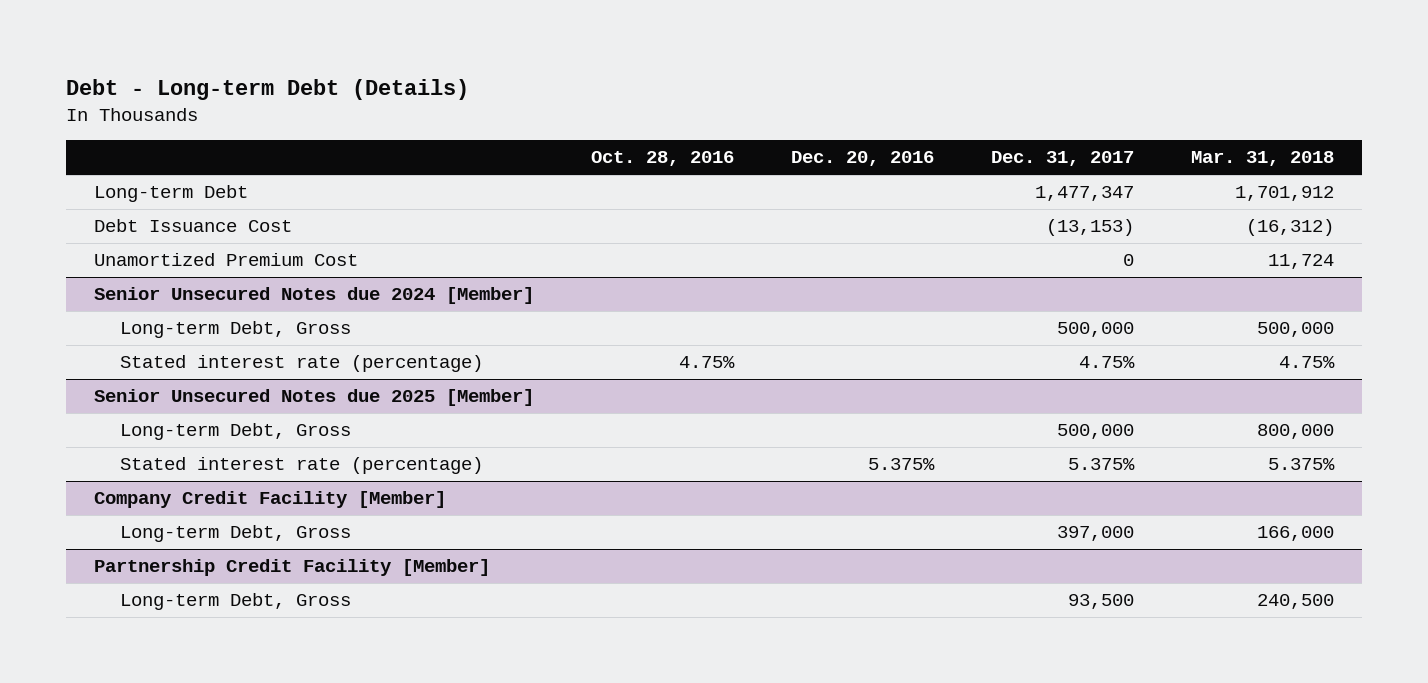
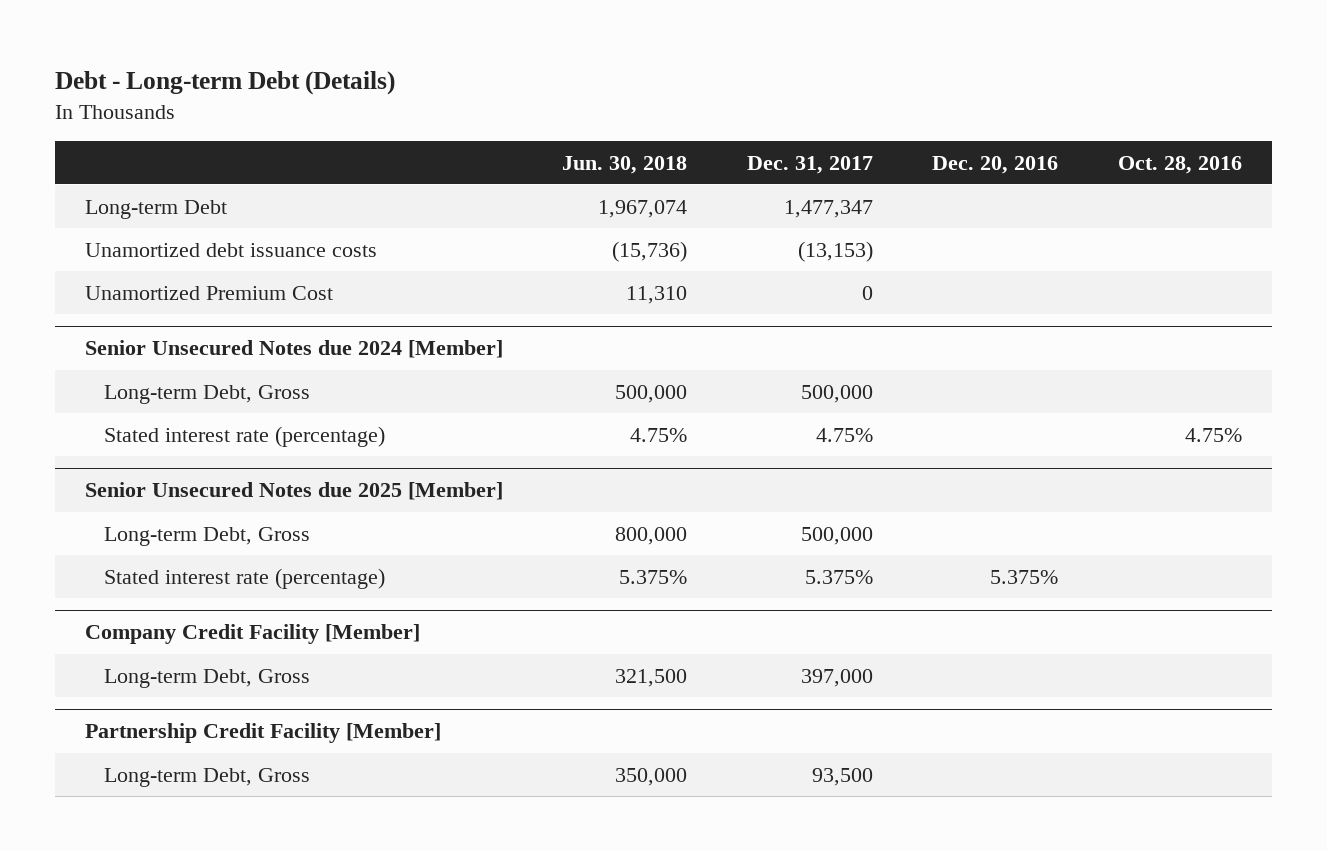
[1190,151,1334,167] Mar. 31, 2018 -> none
none -> [562,155,688,174] Jun. 30, 2018
[94,219,293,233] Debt Issuance Cost -> [85,242,378,257] Unamortized debt issuance costs

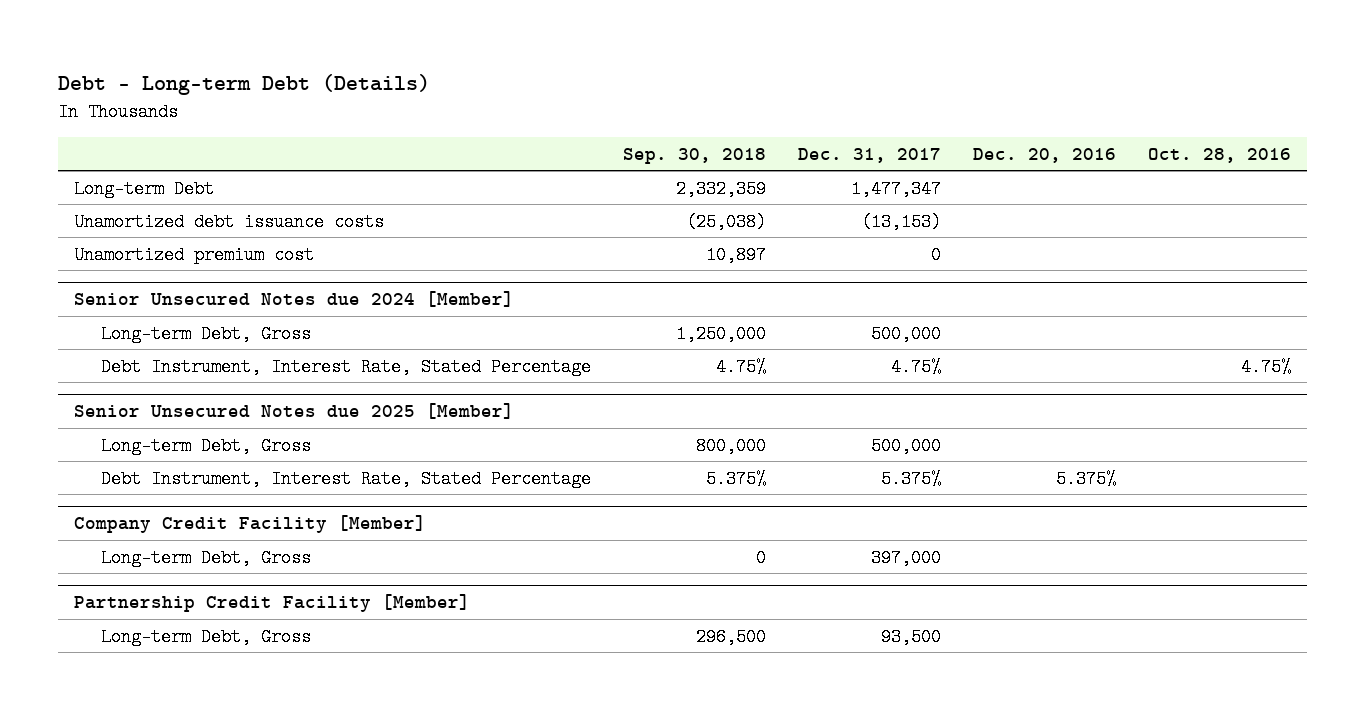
[562,155,688,174] Jun. 30, 2018 -> none
none -> [623,147,767,164] Sep. 30, 2018
[85,285,334,300] Unamortized Premium Cost -> [74,245,315,264] Unamortized premium cost
[103,425,385,447] Stated interest rate (percentage) -> [101,357,592,376] Debt Instrument, Interest Rate, Stated Percentage
[103,567,385,589] Stated interest rate (percentage) -> [101,469,592,488] Debt Instrument, Interest Rate, Stated Percentage

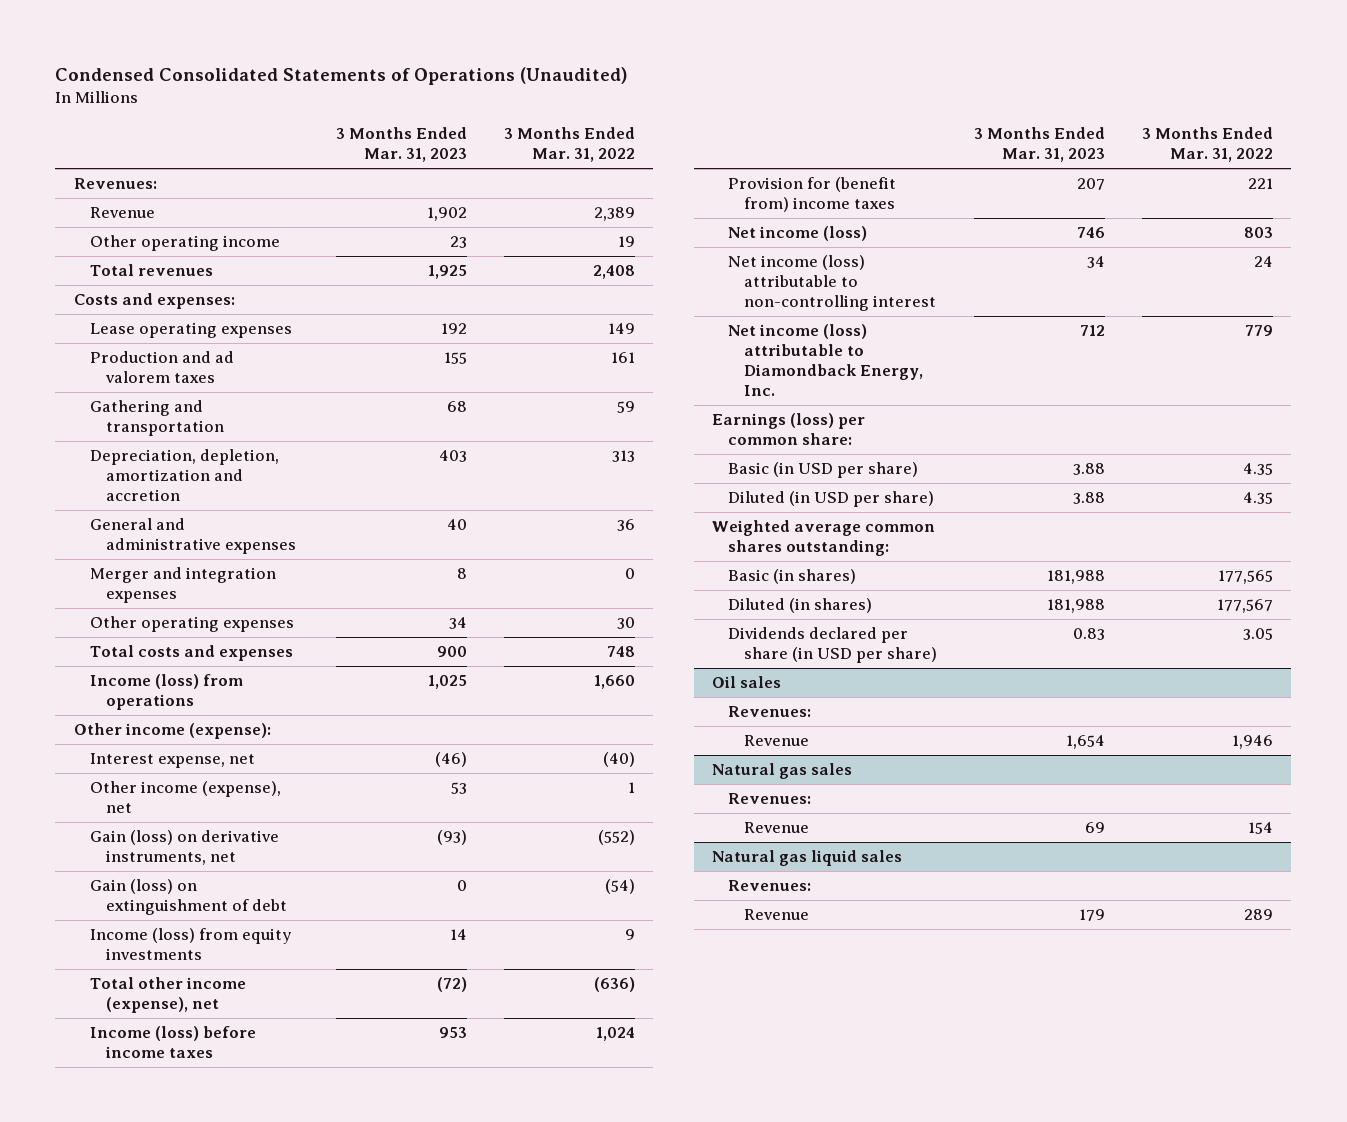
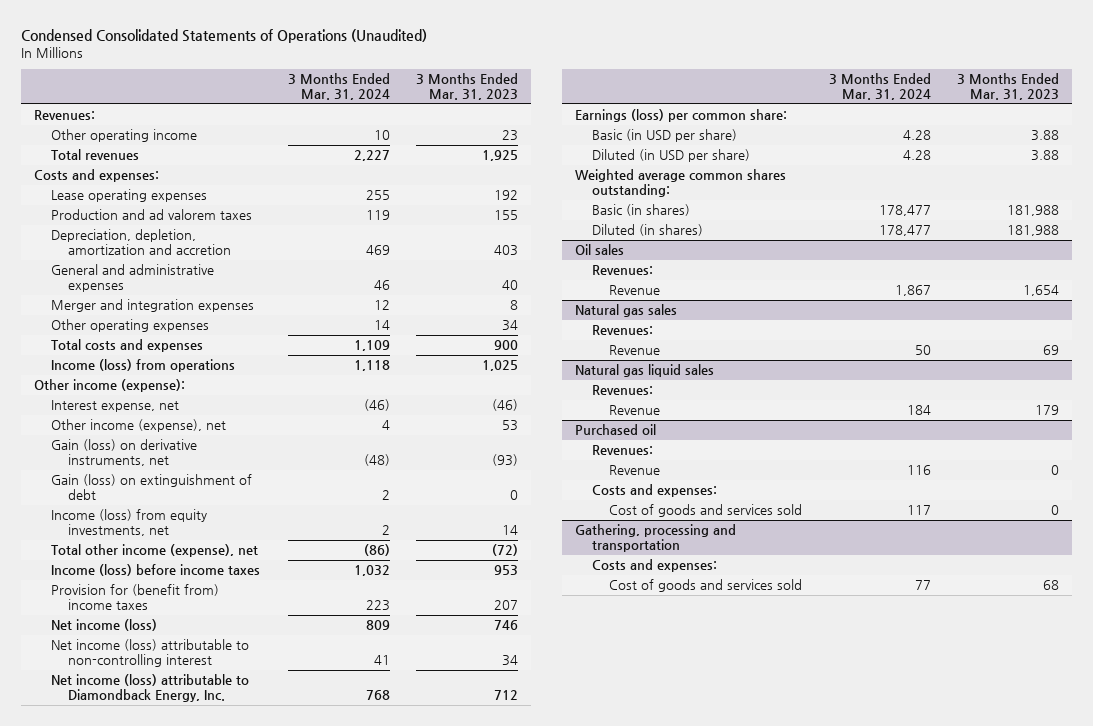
[503,127,635,163] 3 Months Ended Mar. 31, 2022 -> none
none -> [287,73,390,100] 3 Months Ended Mar. 31, 2024
[89,207,155,219] Revenue -> none
[89,400,225,437] Gathering and transportation -> none
[89,928,292,961] Income (loss) from equity investments -> [51,509,208,537] Income (loss) from equity investments, net
[728,627,938,664] Dividends declared per share (in USD per share) -> none
none -> [575,424,657,436] Purchased oil
none -> [592,445,654,456] Revenues:
none -> [609,465,661,476] Revenue
none -> [592,484,718,498] Costs and expenses:
none -> [609,504,803,518] Cost of goods and services sold
none -> [575,524,737,553] Gathering, processing and transportation
none -> [592,559,718,573] Costs and expenses:
none -> [609,579,803,593] Cost of goods and services sold

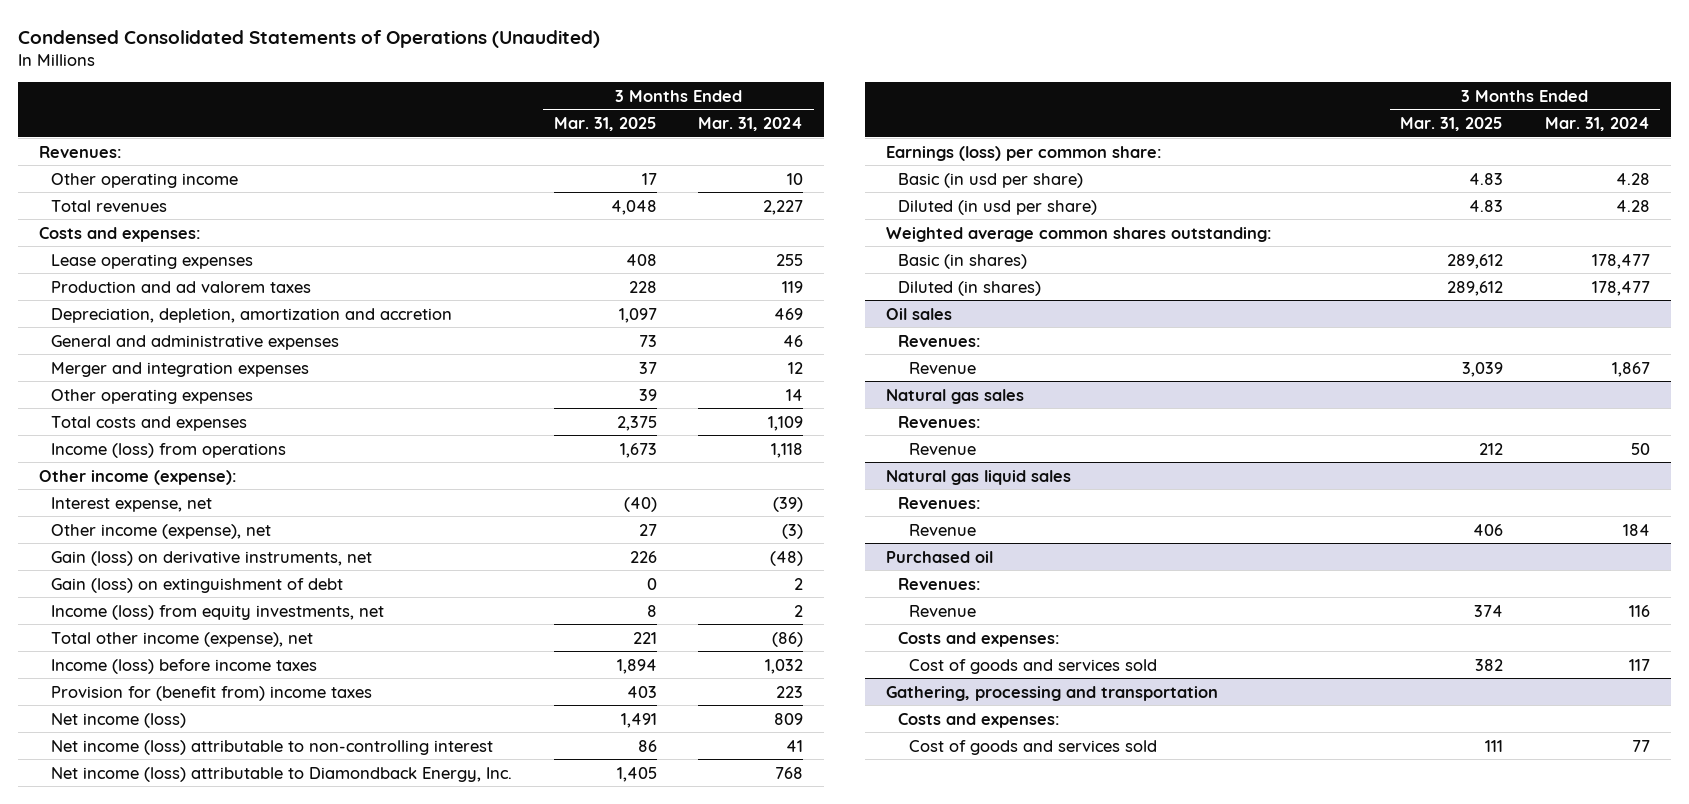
[416,73,519,100] 3 Months Ended Mar. 31, 2023 -> none
none -> [553,117,657,132] Mar. 31, 2025
[363,399,390,412] (46) -> [773,496,804,512] (39)
[381,420,390,431] 4 -> [782,523,804,539] (3)
[592,129,738,143] Basic (in USD per share) -> [897,172,1083,188] Basic (in usd per share)
[592,149,751,163] Diluted (in USD per share) -> [897,199,1097,215] Diluted (in usd per share)

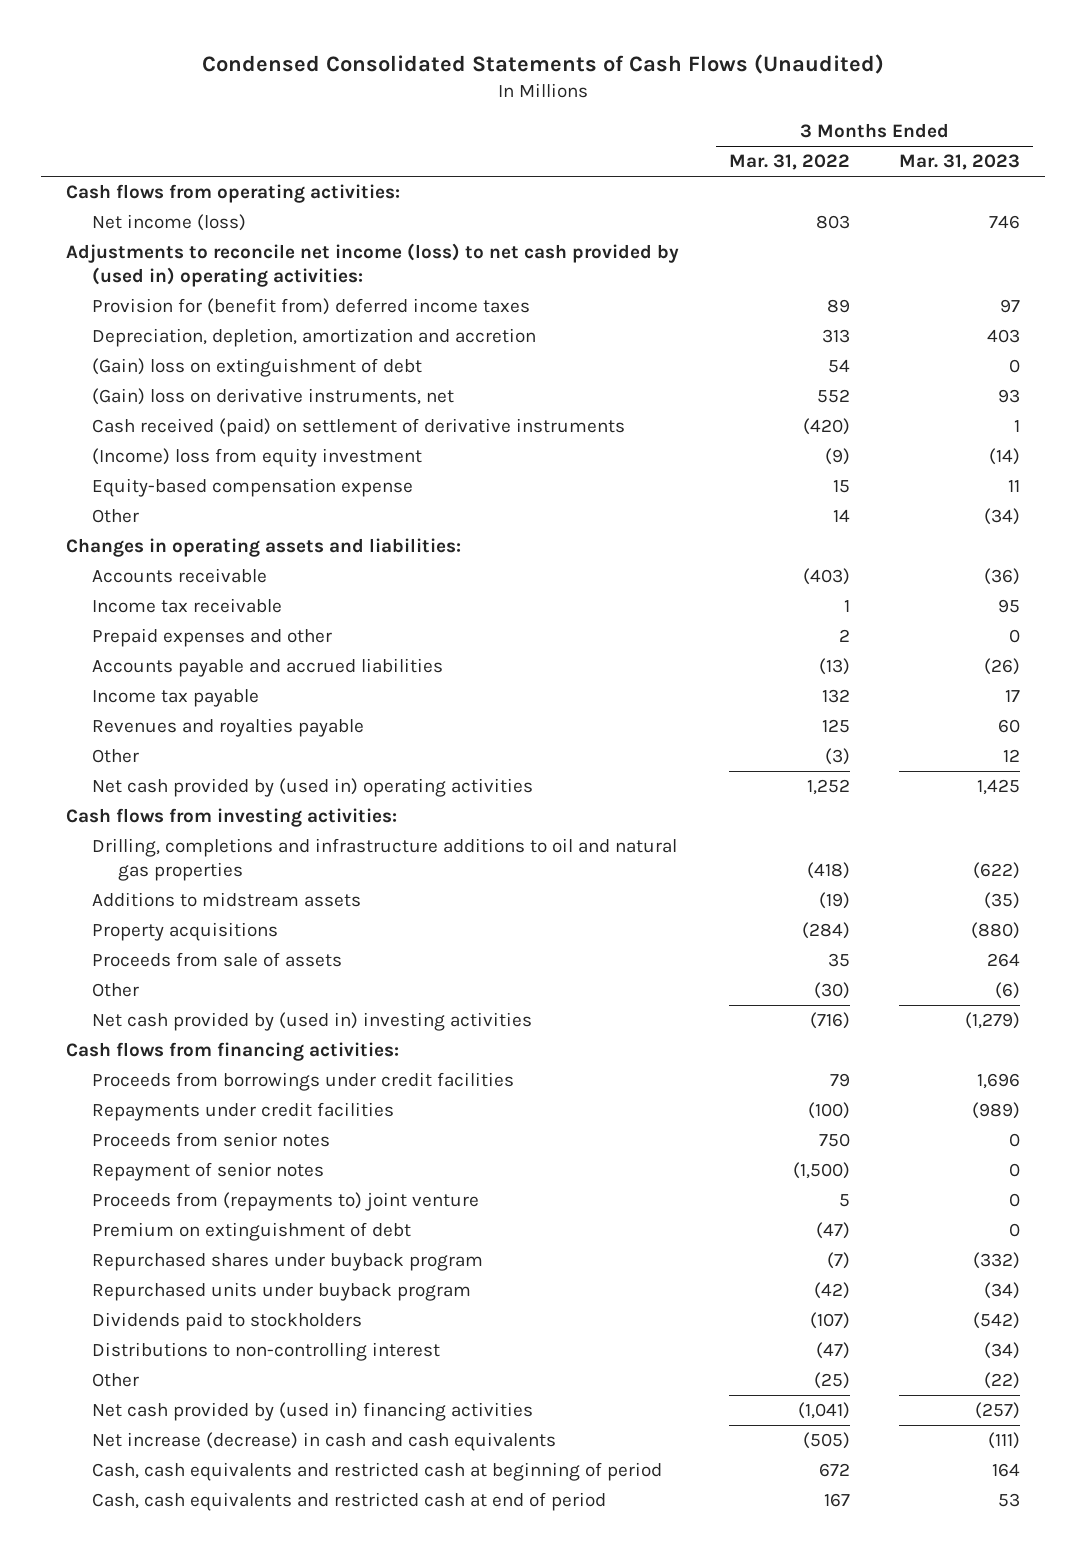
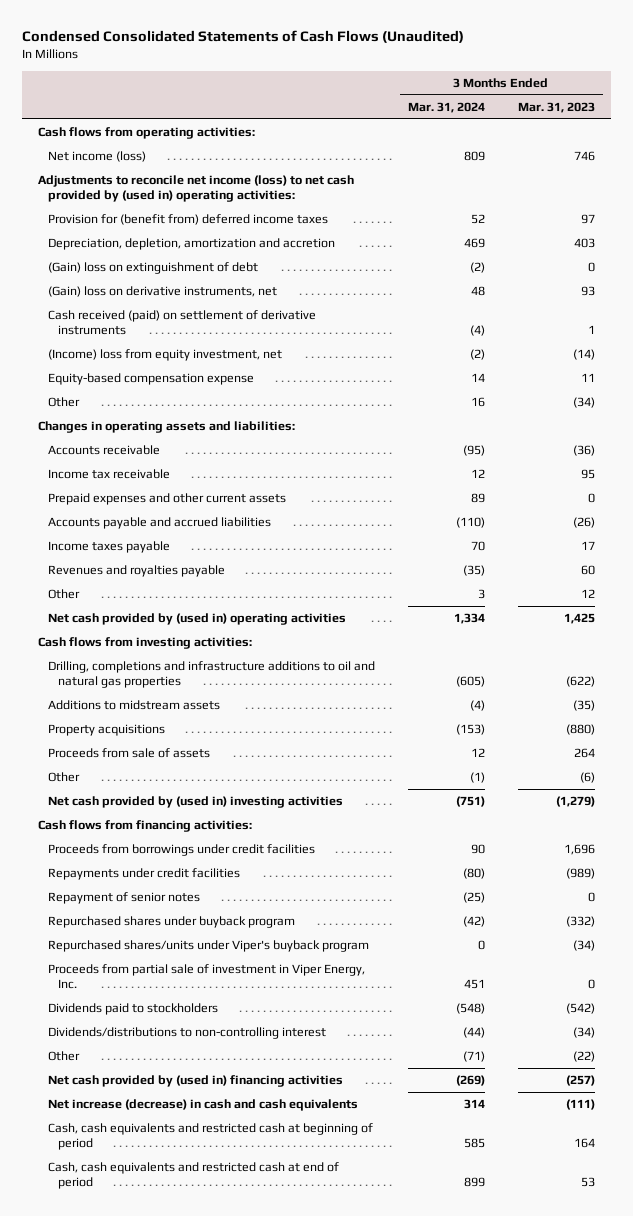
[728,154,850,171] Mar. 31, 2022 -> none
none -> [407,101,485,113] Mar. 31, 2024
[91,448,422,468] (Income) loss from equity investment -> [48,349,283,362] (Income) loss from equity investment, net
[91,628,332,648] Prepaid expenses and other -> [48,493,287,506] Prepaid expenses and other current assets
[91,689,259,708] Income tax payable -> [48,541,171,554] Income taxes payable
[91,1132,330,1148] Proceeds from senior notes -> none
[91,1192,479,1212] Proceeds from (repayments to) joint venture -> none
[91,1222,411,1242] Premium on extinguishment of debt -> none
[91,1282,471,1302] Repurchased units under buyback program -> [48,940,370,953] Repurchased shares/units under Viper's buyback program
none -> [48,964,366,990] Proceeds from partial sale of investment in Viper Energy, Inc.
[91,1342,440,1362] Distributions to non-controlling interest -> [48,1027,327,1040] Dividends/distributions to non-controlling interest

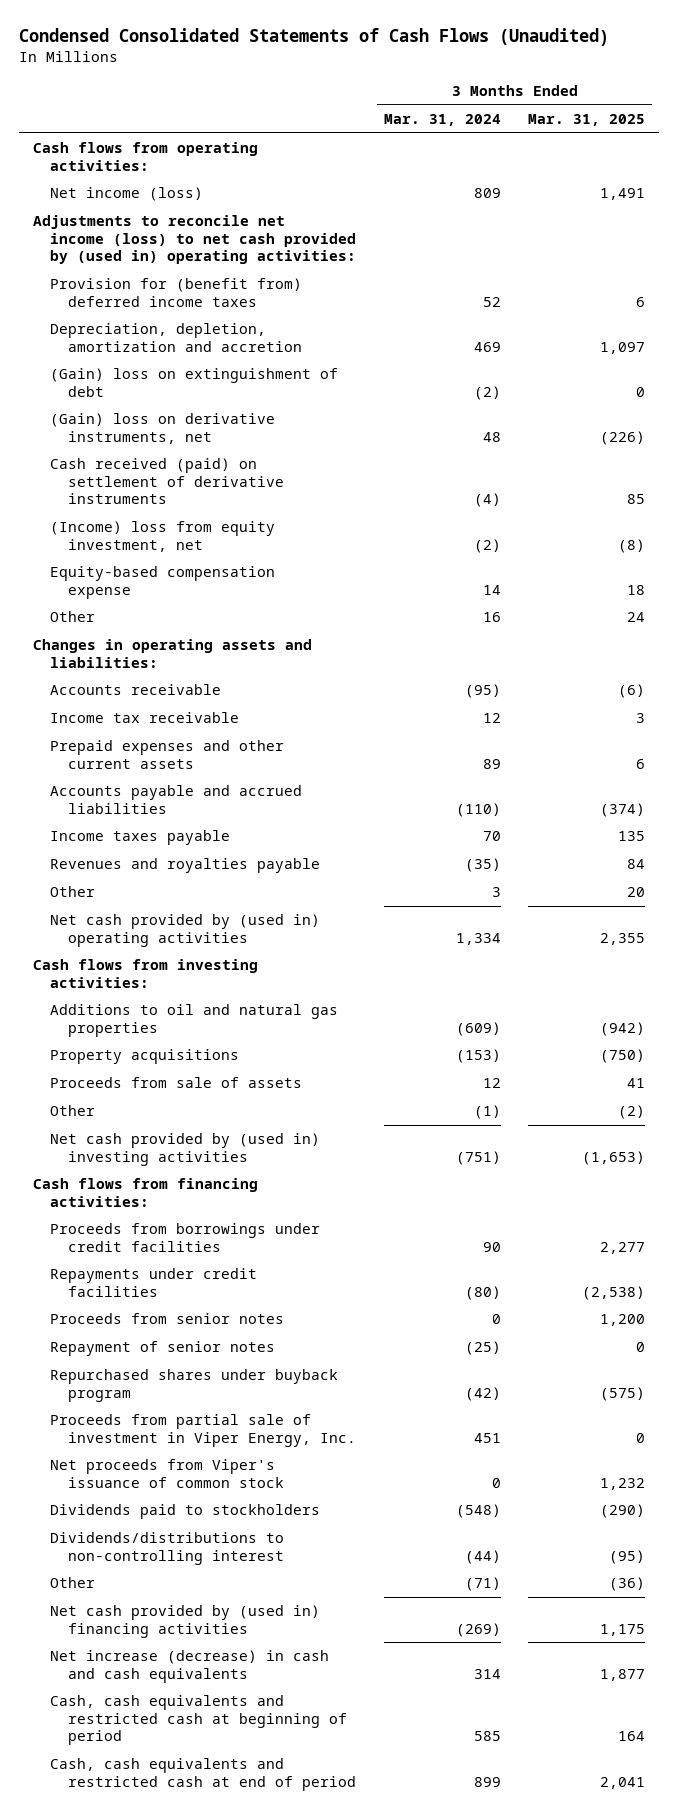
[517,101,595,113] Mar. 31, 2023 -> none
none -> [528,113,646,126] Mar. 31, 2025
[48,700,221,711] Additions to midstream assets -> none
[48,661,376,689] Drilling, completions and infrastructure additions to oil and natural gas properties -> [50,1004,339,1037] Additions to oil and natural gas properties
[455,676,485,688] (605) -> [455,1021,501,1036] (609)
none -> [50,1313,285,1325] Proceeds from senior notes
[48,940,370,953] Repurchased shares/units under Viper's buyback program -> none
none -> [50,1459,284,1488] Net proceeds from Viper's issuance of common stock

